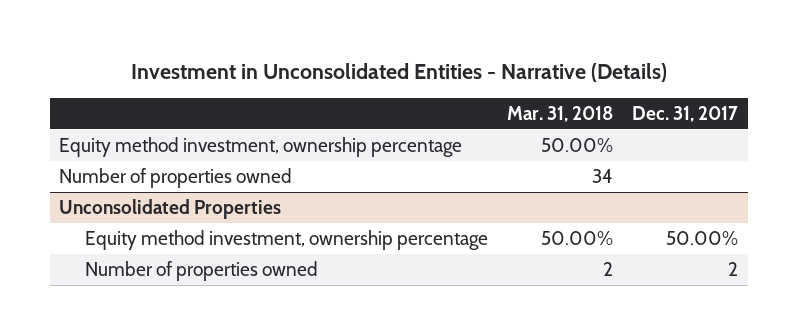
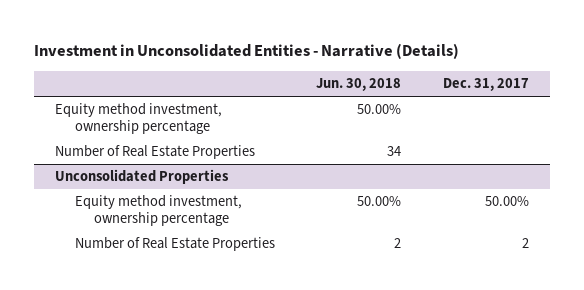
[507,105,614,122] Mar. 31, 2018 -> none
none -> [316,78,402,92] Jun. 30, 2018
[59,168,293,189] Number of properties owned -> [55,145,256,160] Number of Real Estate Properties
[84,261,318,282] Number of properties owned -> [74,237,275,252] Number of Real Estate Properties

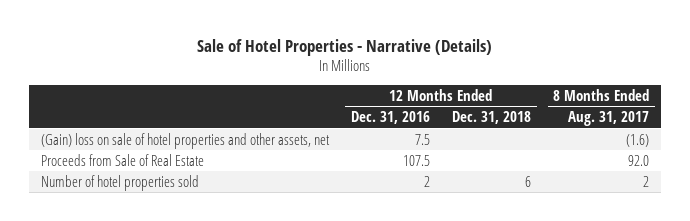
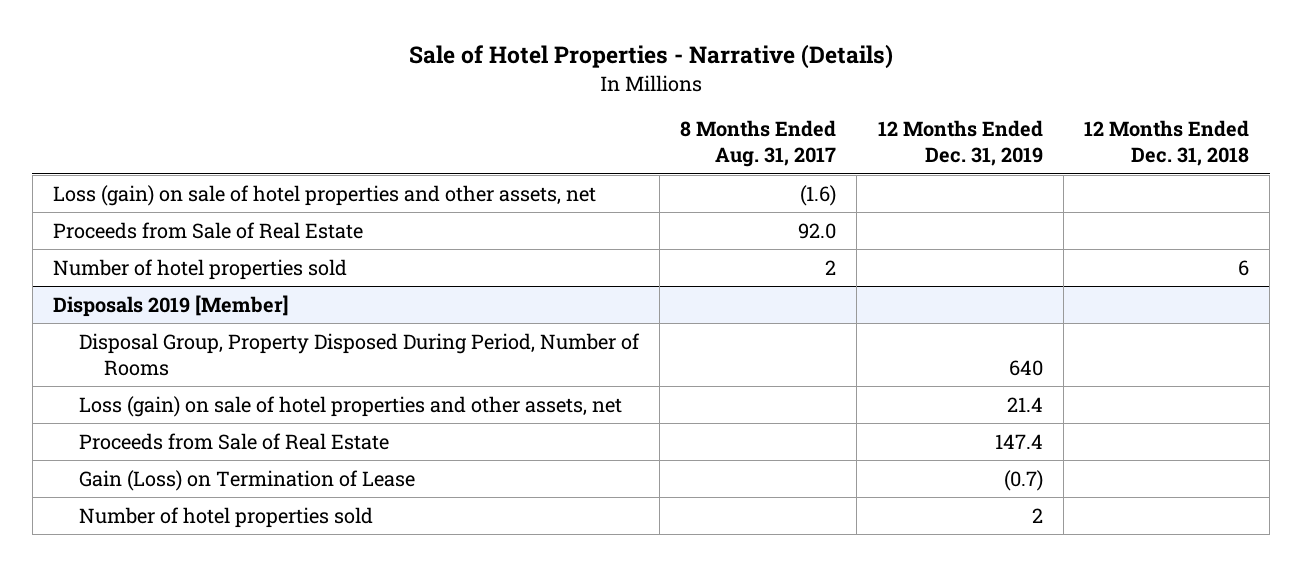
[350,111,430,125] Dec. 31, 2016 -> none
none -> [877,120,1043,167] 12 Months Ended Dec. 31, 2019
[40,132,330,149] (Gain) loss on sale of hotel properties and other assets, net -> [52,184,596,206] Loss (gain) on sale of hotel properties and other assets, net
none -> [52,294,289,317] Disposals 2019 [Member]
none -> [78,332,640,376] Disposal Group, Property Disposed During Period, Number of Rooms
none -> [78,395,622,417] Loss (gain) on sale of hotel properties and other assets, net
none -> [78,432,389,450] Proceeds from Sale of Real Estate
none -> [78,469,415,491] Gain (Loss) on Termination of Lease
none -> [78,506,373,528] Number of hotel properties sold

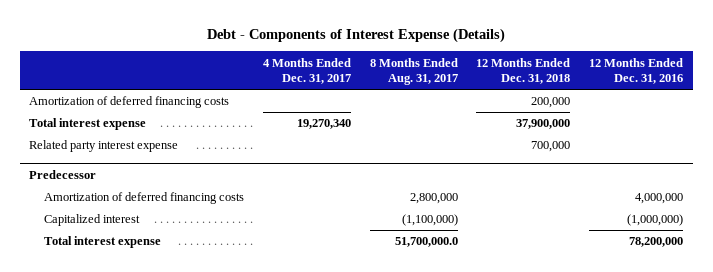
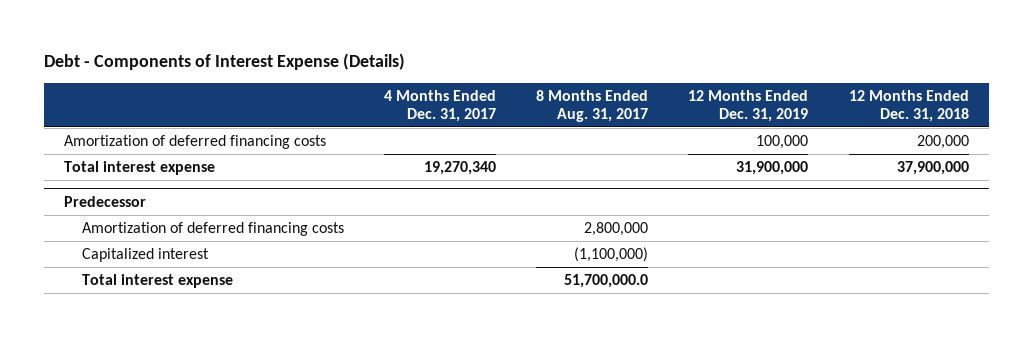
[589,57,684,85] 12 Months Ended Dec. 31, 2016 -> none
none -> [688,89,809,122] 12 Months Ended Dec. 31, 2019
[29,140,179,153] Related party interest expense -> none

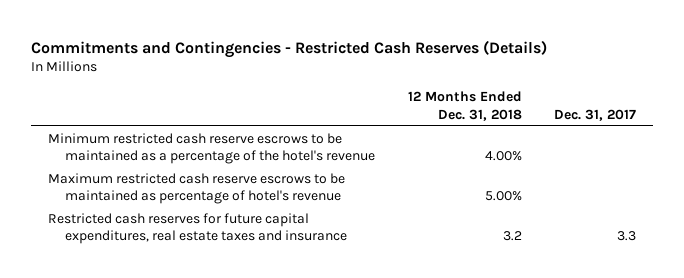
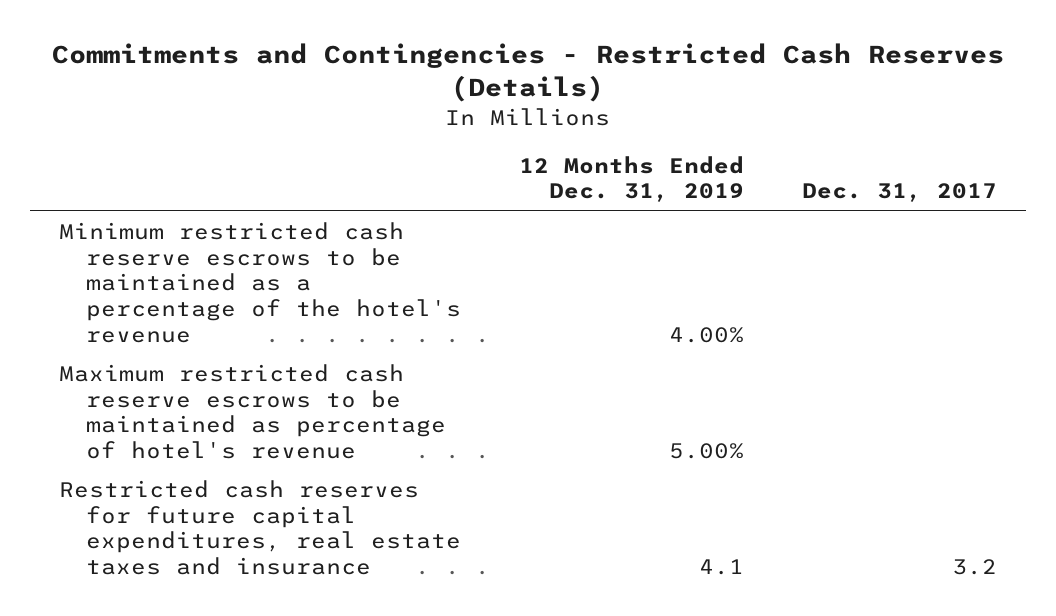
[407,90,522,121] 12 Months Ended Dec. 31, 2018 -> none
none -> [518,155,744,203] 12 Months Ended Dec. 31, 2019
[617,231,637,242] 3.3 -> [952,559,998,576] 3.2

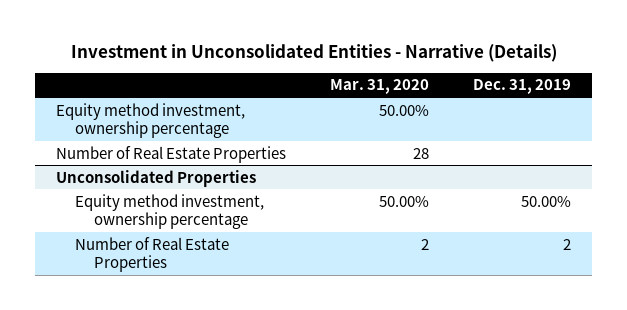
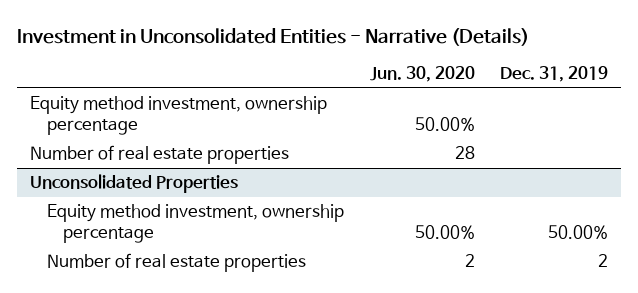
[330,79,430,95] Mar. 31, 2020 -> none
none -> [369,66,475,83] Jun. 30, 2020
[56,145,287,163] Number of Real Estate Properties -> [29,145,289,165] Number of real estate properties
[75,236,230,273] Number of Real Estate Properties -> [46,253,306,273] Number of real estate properties

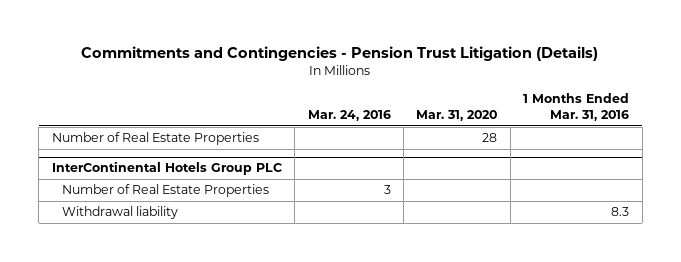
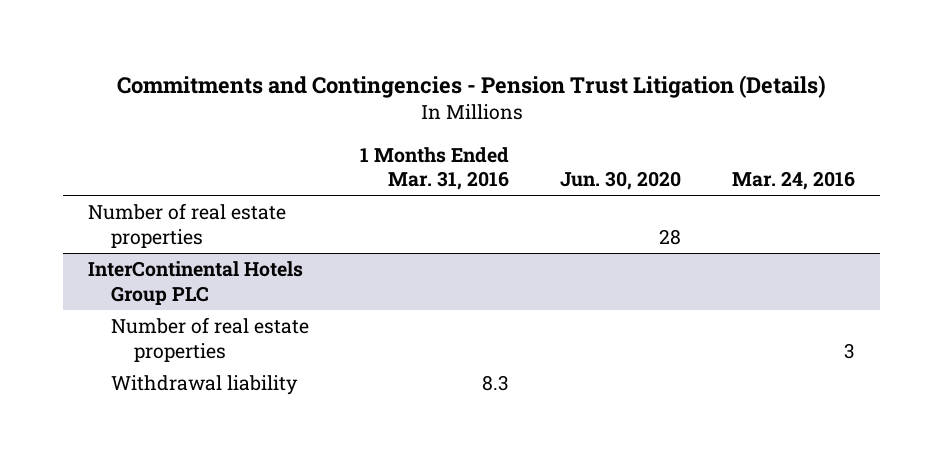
[416,110,498,122] Mar. 31, 2020 -> none
none -> [559,170,681,190] Jun. 30, 2020
[51,132,259,146] Number of Real Estate Properties -> [88,203,287,248] Number of real estate properties
[61,184,269,198] Number of Real Estate Properties -> [110,317,309,362] Number of real estate properties

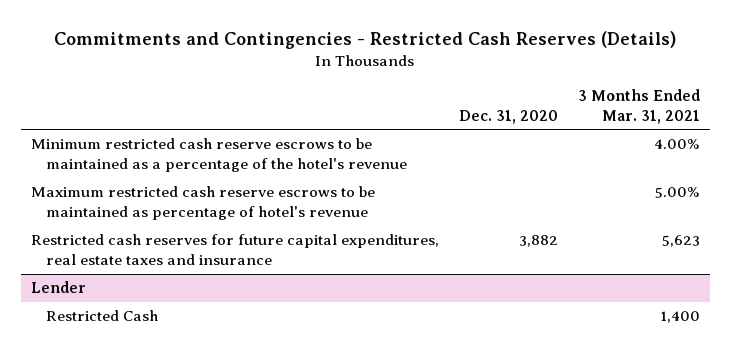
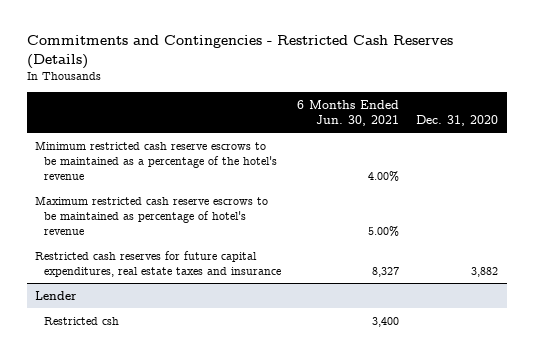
[577,88,700,124] 3 Months Ended Mar. 31, 2021 -> none
none -> [297,99,400,127] 6 Months Ended Jun. 30, 2021
[45,310,158,322] Restricted Cash -> [43,316,119,325] Restricted csh

